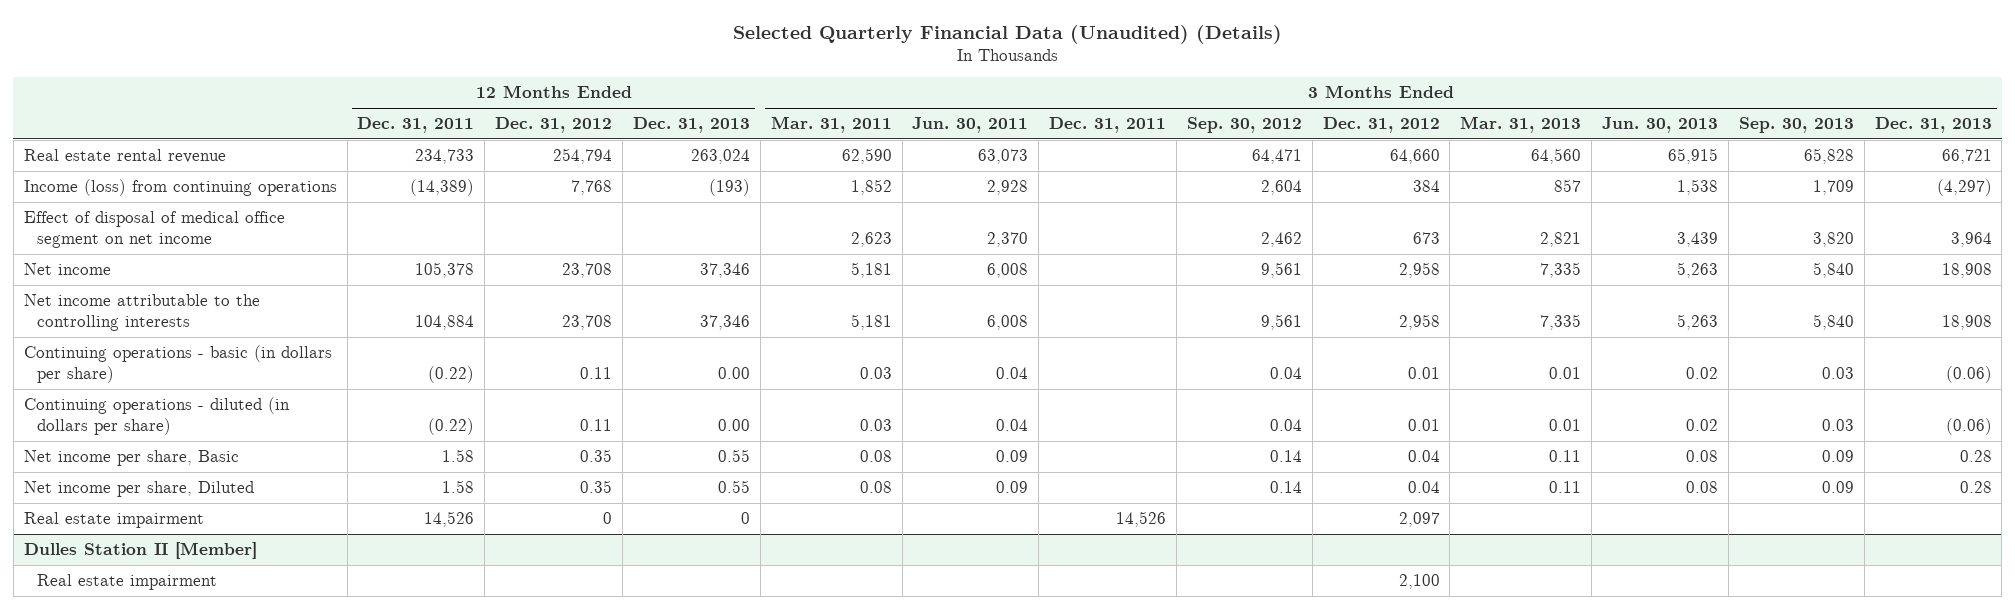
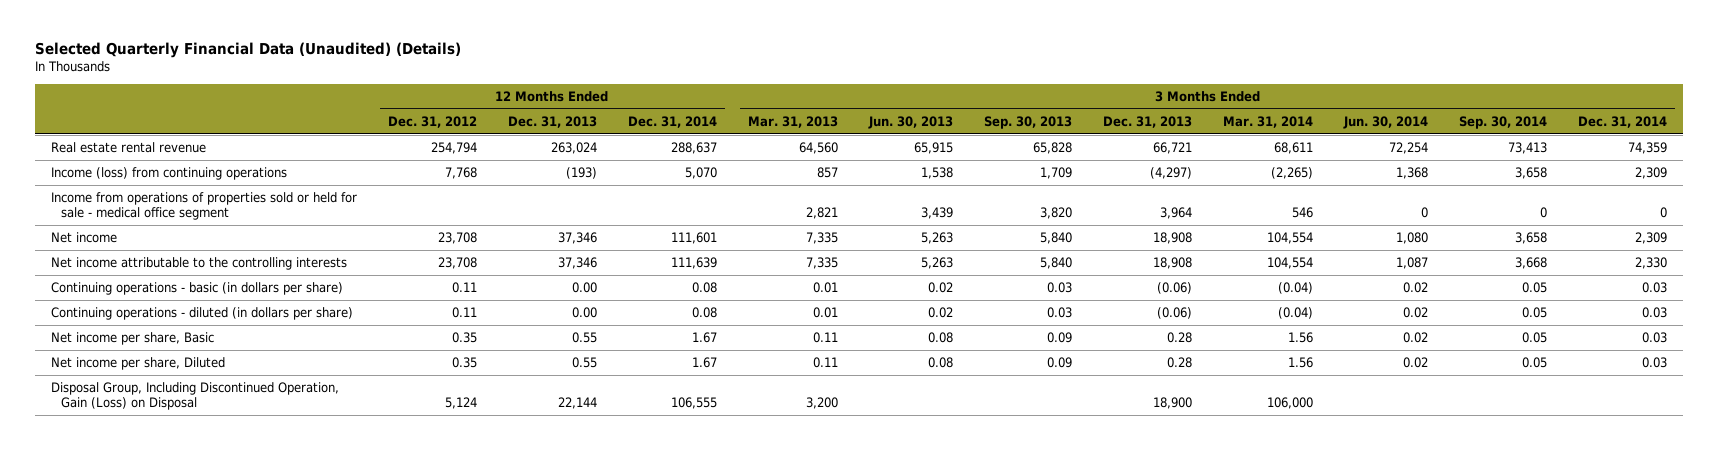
[357,117,475,134] Dec. 31, 2011 -> none
[770,116,892,134] Mar. 31, 2011 -> none
[912,117,1029,134] Jun. 30, 2011 -> none
[1049,117,1167,134] Dec. 31, 2011 -> none
[1186,117,1302,134] Sep. 30, 2012 -> none
[1322,117,1440,134] Dec. 31, 2012 -> none
none -> [627,115,717,128] Dec. 31, 2014
none -> [1223,115,1314,128] Mar. 31, 2014
none -> [1343,115,1429,129] Jun. 30, 2014
none -> [1459,115,1548,129] Sep. 30, 2014
none -> [1578,115,1668,128] Dec. 31, 2014
[23,211,285,249] Effect of disposal of medical office segment on net income -> [50,192,357,221] Income from operations of properties sold or held for sale - medical office segment
[23,512,204,529] Real estate impairment -> none
[23,542,257,560] Dulles Station II [Member] -> none
[37,574,218,591] Real estate impairment -> none
none -> [50,382,339,411] Disposal Group, Including Discontinued Operation, Gain (Loss) on Disposal

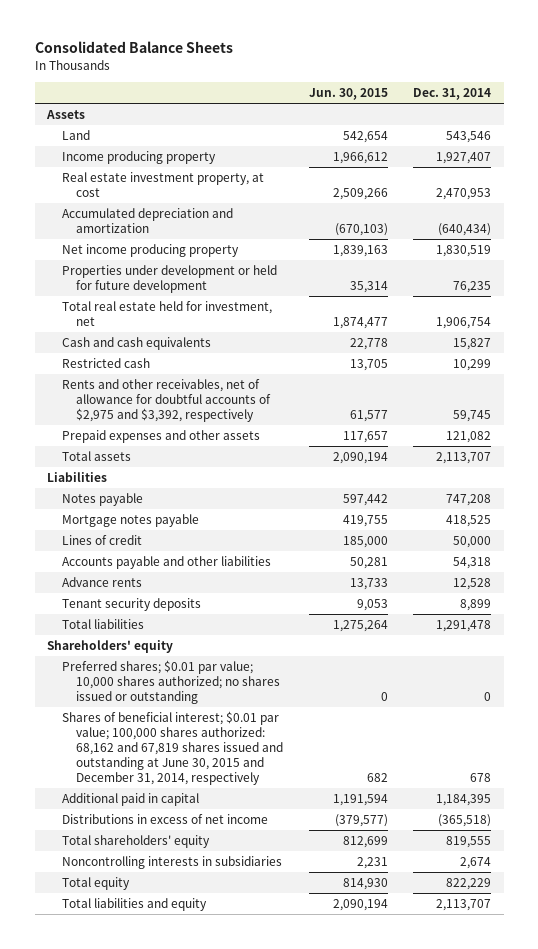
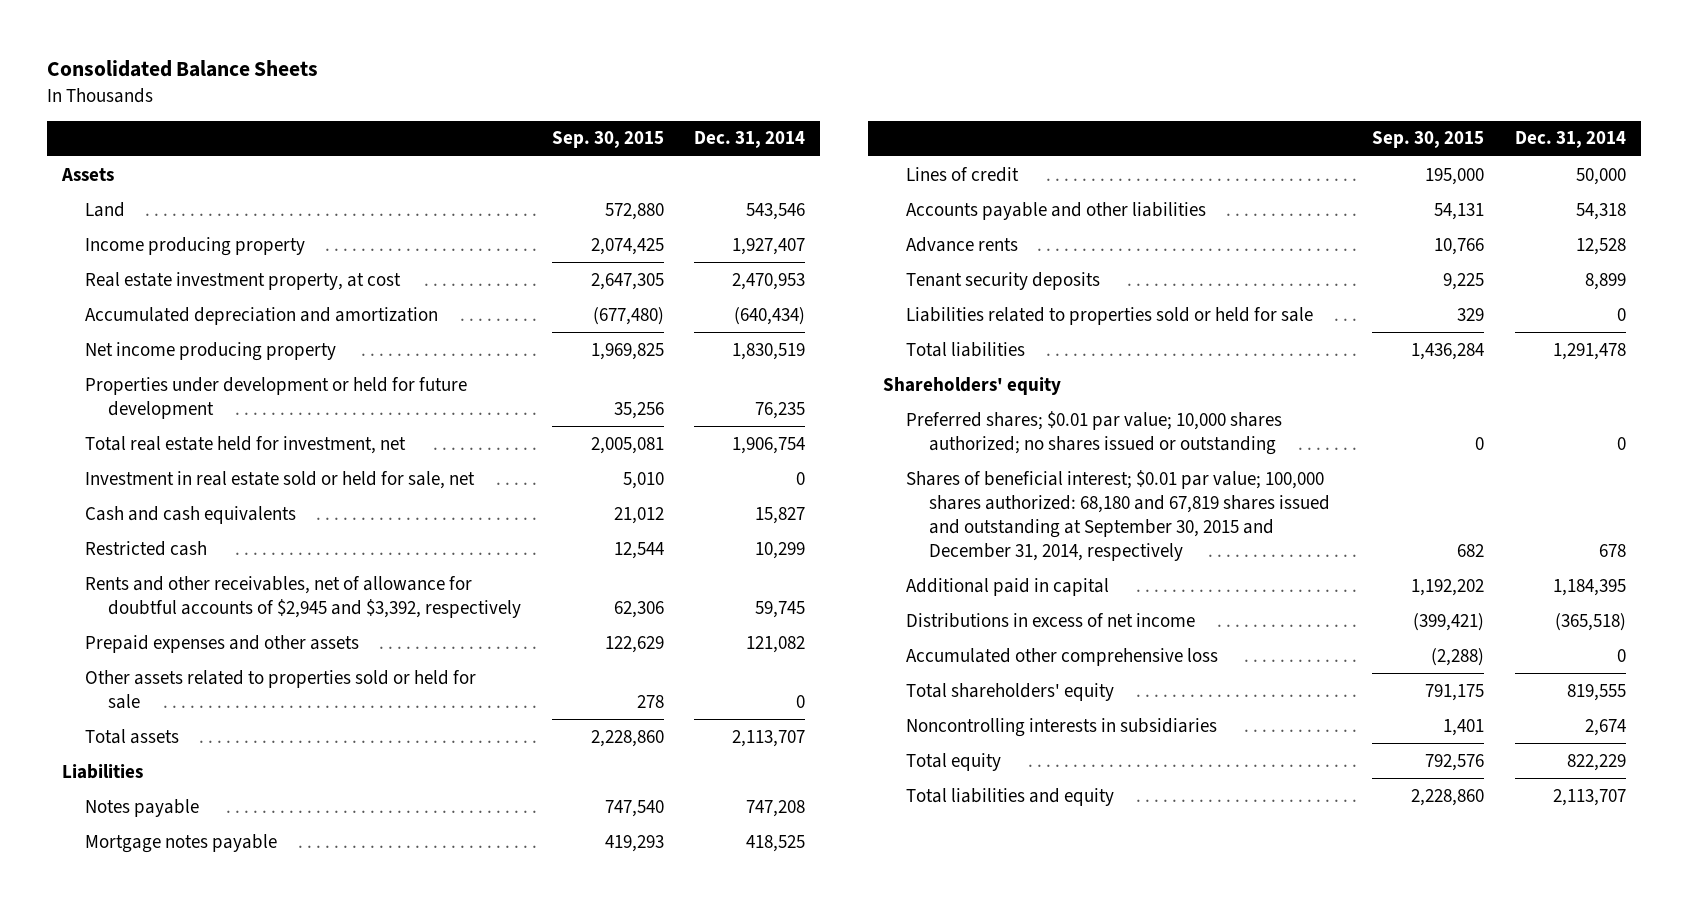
[308,87,388,100] Jun. 30, 2015 -> none
none -> [551,131,664,149] Sep. 30, 2015
none -> [85,470,476,489] Investment in real estate sold or held for sale, net
[61,379,272,423] Rents and other receivables, net of allowance for doubtful accounts of $2,975 and $3,392, respectively -> [85,575,522,618] Rents and other receivables, net of allowance for doubtful accounts of $2,945 and $3,392, respectively
none -> [85,669,477,709] Other assets related to properties sold or held for sale
none -> [905,306,1313,325] Liabilities related to properties sold or held for sale
[61,711,284,786] Shares of beneficial interest; $0.01 par value; 100,000 shares authorized: 68,162 and 67,819 shares issued and outstanding at June 30, 2015 and December 31, 2014, respectively -> [905,469,1331,562] Shares of beneficial interest; $0.01 par value; 100,000 shares authorized: 68,180 and 67,819 shares issued and outstanding at September 30, 2015 and December 31, 2014, respectively
none -> [905,647,1218,666] Accumulated other comprehensive loss

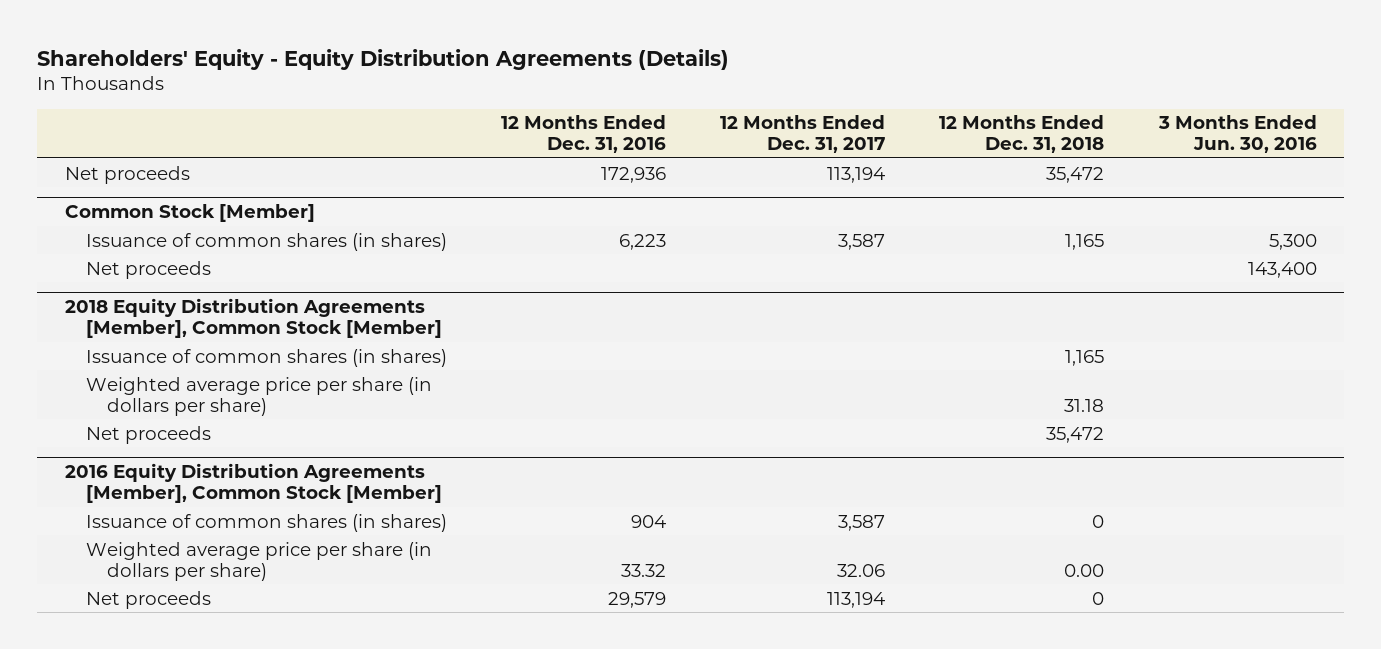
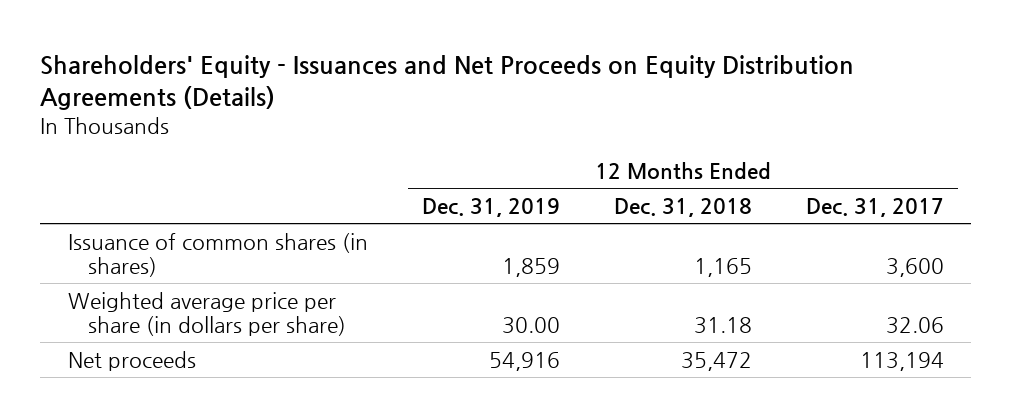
[37,48,730,70] Shareholders' Equity - Equity Distribution Agreements (Details) -> [40,54,855,110] Shareholders' Equity - Issuances and Net Proceeds on Equity Distribution Agreements (Details)
[500,115,666,154] 12 Months Ended Dec. 31, 2016 -> none
[1157,115,1317,154] 3 Months Ended Jun. 30, 2016 -> none
none -> [421,197,560,217] Dec. 31, 2019
none -> [67,232,368,278] Issuance of common shares (in shares)
none -> [67,291,347,337] Weighted average price per share (in dollars per share)
[64,204,315,223] Common Stock [Member] -> none
[85,232,447,251] Issuance of common shares (in shares) -> none
[85,260,211,279] Net proceeds -> none
[64,298,442,339] 2018 Equity Distribution Agreements [Member], Common Stock [Member] -> none
[85,348,447,367] Issuance of common shares (in shares) -> none
[85,376,432,416] Weighted average price per share (in dollars per share) -> none
[85,425,211,444] Net proceeds -> none
[64,463,442,504] 2016 Equity Distribution Agreements [Member], Common Stock [Member] -> none
[85,513,447,532] Issuance of common shares (in shares) -> none
[85,541,432,581] Weighted average price per share (in dollars per share) -> none
[85,590,211,609] Net proceeds -> none

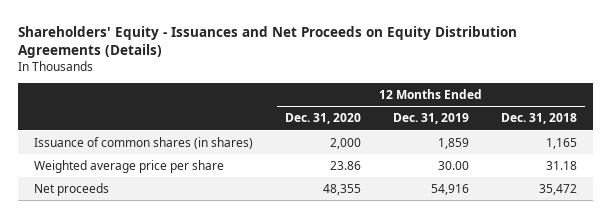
[806,197,945,217] Dec. 31, 2017 -> none
none -> [285,113,362,125] Dec. 31, 2020
[67,291,347,337] Weighted average price per share (in dollars per share) -> [34,159,225,173] Weighted average price per share

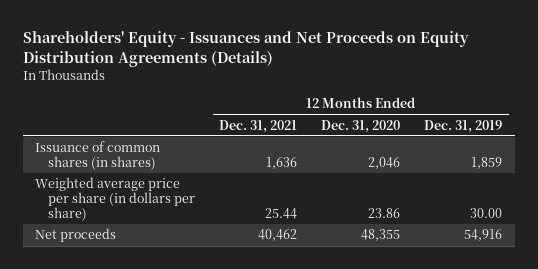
[500,113,577,125] Dec. 31, 2018 -> none
none -> [219,119,298,133] Dec. 31, 2021
[330,137,362,149] 2,000 -> [368,157,401,170] 2,046
[34,159,225,173] Weighted average price per share -> [35,177,195,221] Weighted average price per share (in dollars per share)

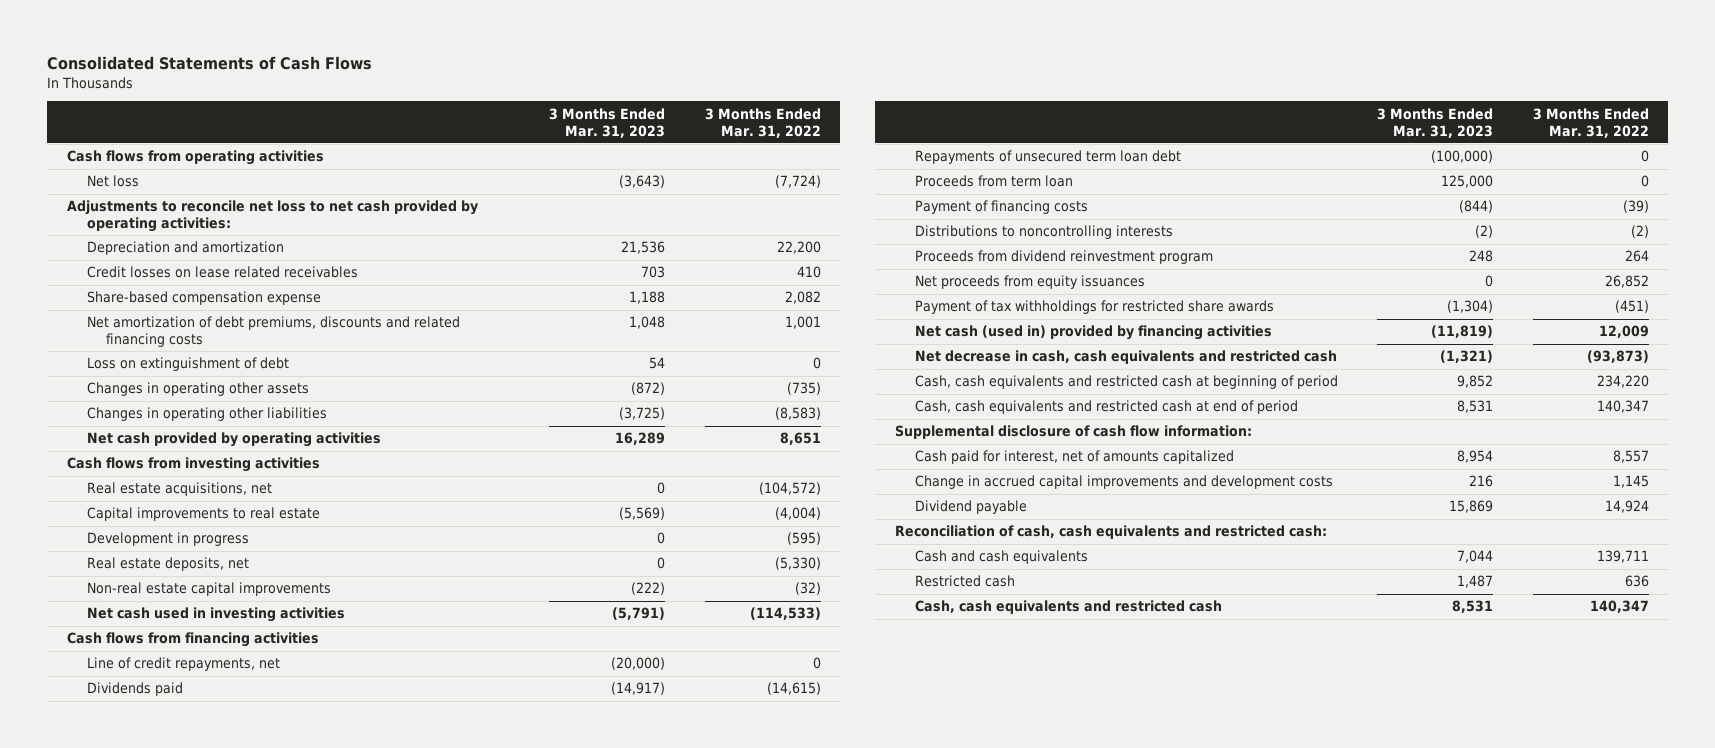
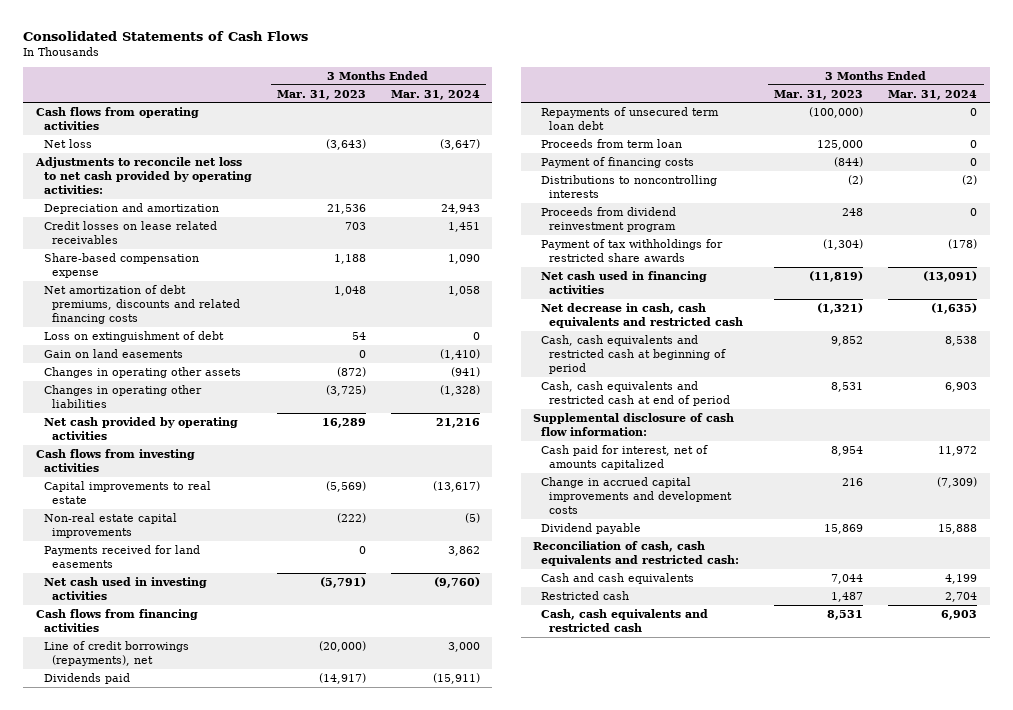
[704,107,821,138] 3 Months Ended Mar. 31, 2022 -> none
none -> [390,89,480,100] Mar. 31, 2024
none -> [43,348,183,358] Gain on land easements
[86,482,272,497] Real estate acquisitions, net -> none
[86,532,249,547] Development in progress -> none
[86,557,249,572] Real estate deposits, net -> none
none -> [43,544,200,568] Payments received for land easements
[86,657,280,672] Line of credit repayments, net -> [43,640,189,666] Line of credit borrowings (repayments), net
[914,275,1145,290] Net proceeds from equity issuances -> none
[914,325,1272,341] Net cash (used in) provided by financing activities -> [541,270,708,294] Net cash used in financing activities

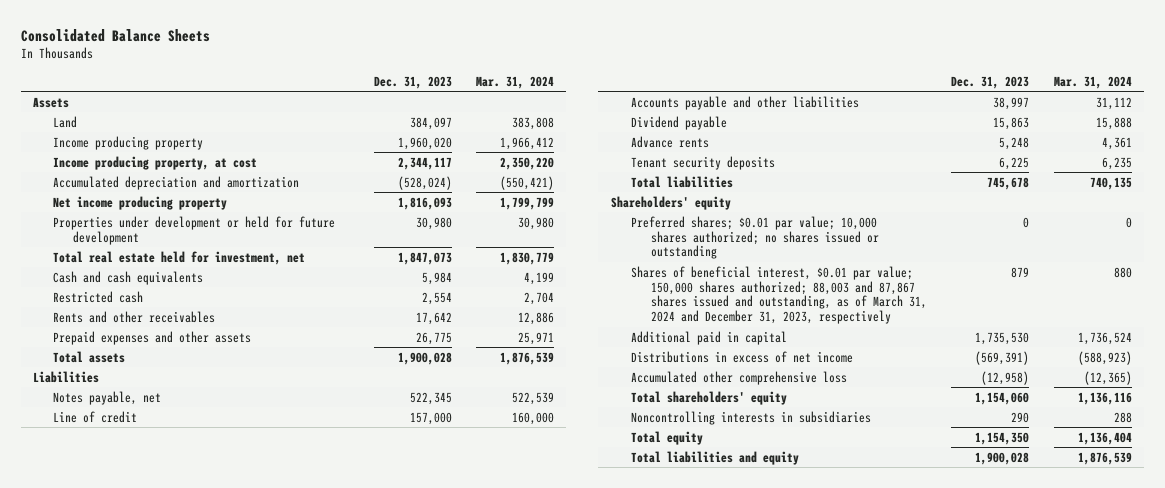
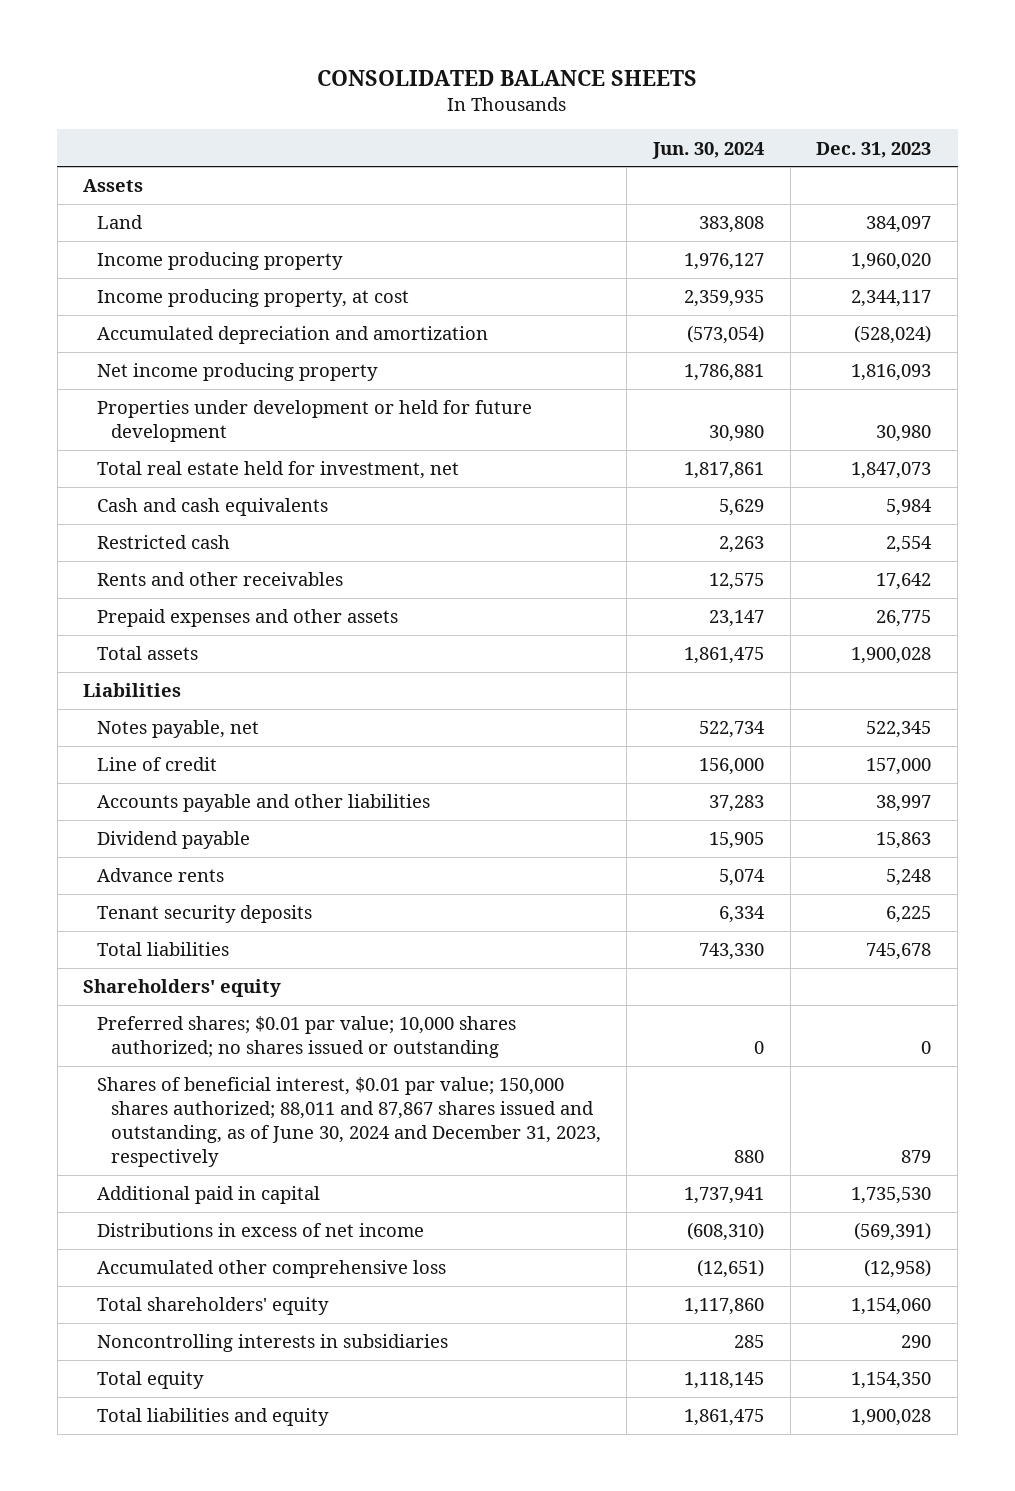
[20,28,210,42] Consolidated Balance Sheets -> [317,69,698,86] CONSOLIDATED BALANCE SHEETS
[476,75,555,89] Mar. 31, 2024 -> none
none -> [652,141,765,159] Jun. 30, 2024
[630,265,927,325] Shares of beneficial interest, $0.01 par value; 150,000 shares authorized; 88,003 and 87,867 shares issued and outstanding, as of March 31, 2024 and December 31, 2023, respectively -> [97,1077,601,1167] Shares of beneficial interest, $0.01 par value; 150,000 shares authorized; 88,011 and 87,867 shares issued and outstanding, as of June 30, 2024 and December 31, 2023, respectively

